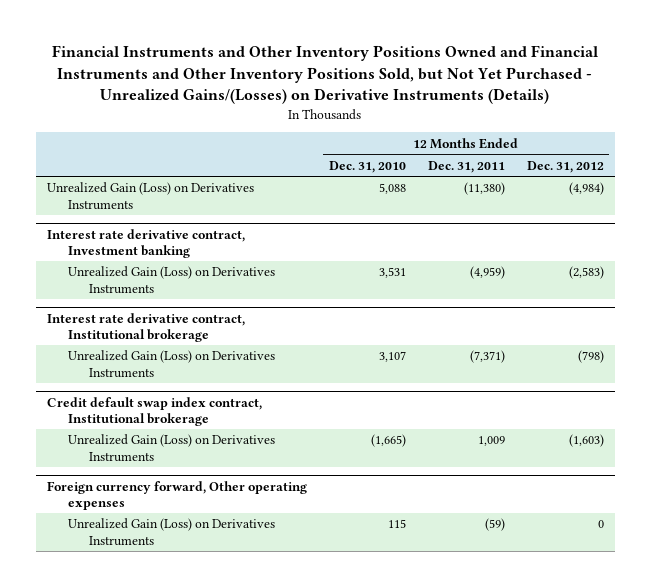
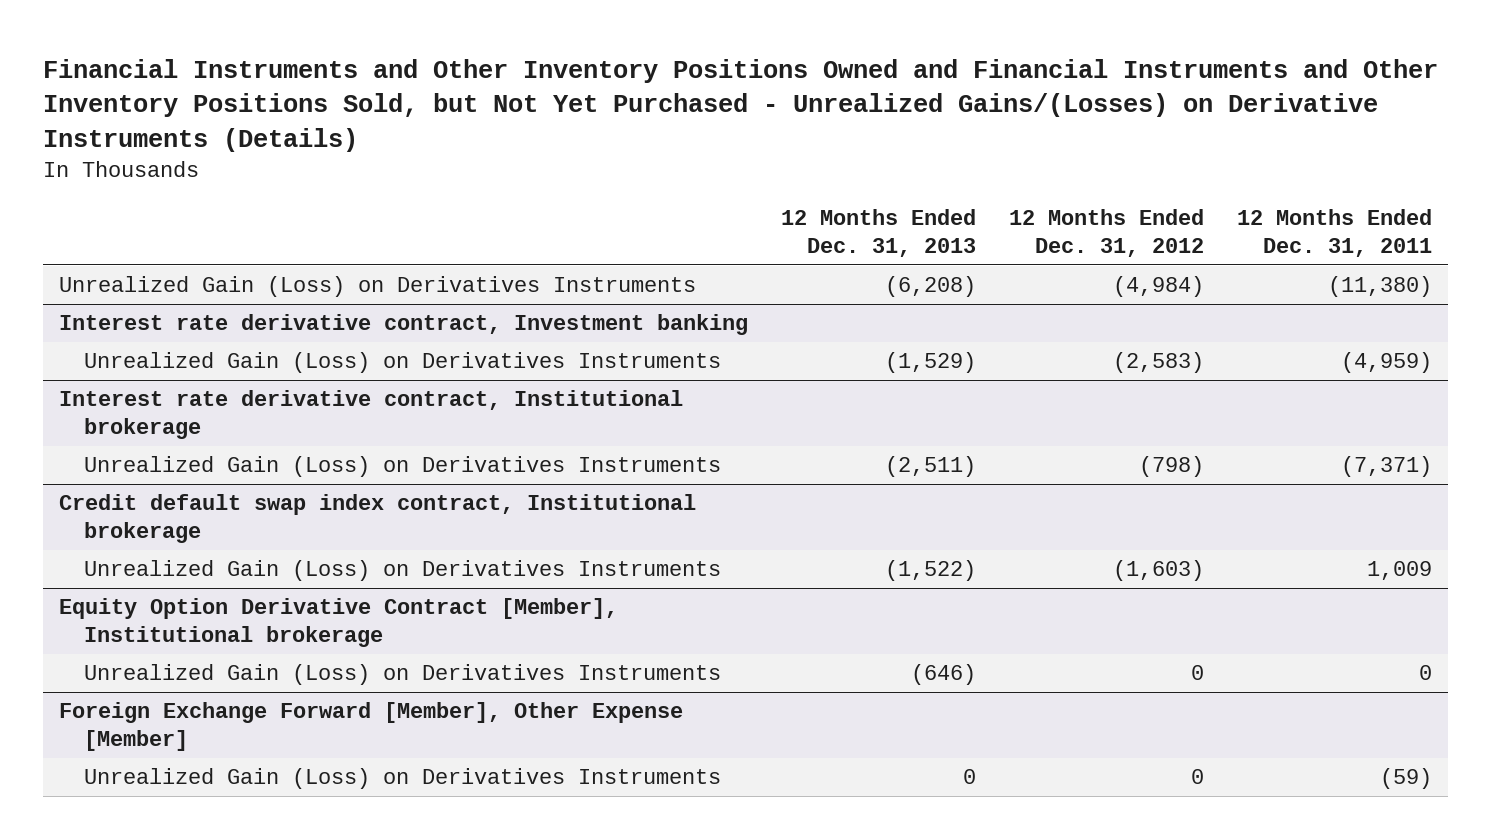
[328,160,406,173] Dec. 31, 2010 -> none
none -> [781,209,977,258] 12 Months Ended Dec. 31, 2013
[47,480,308,510] Foreign currency forward, Other operating expenses -> none
none -> [59,598,619,648] Equity Option Derivative Contract [Member], Institutional brokerage
none -> [84,664,722,686] Unrealized Gain (Loss) on Derivatives Instruments
none -> [59,702,684,752] Foreign Exchange Forward [Member], Other Expense [Member]

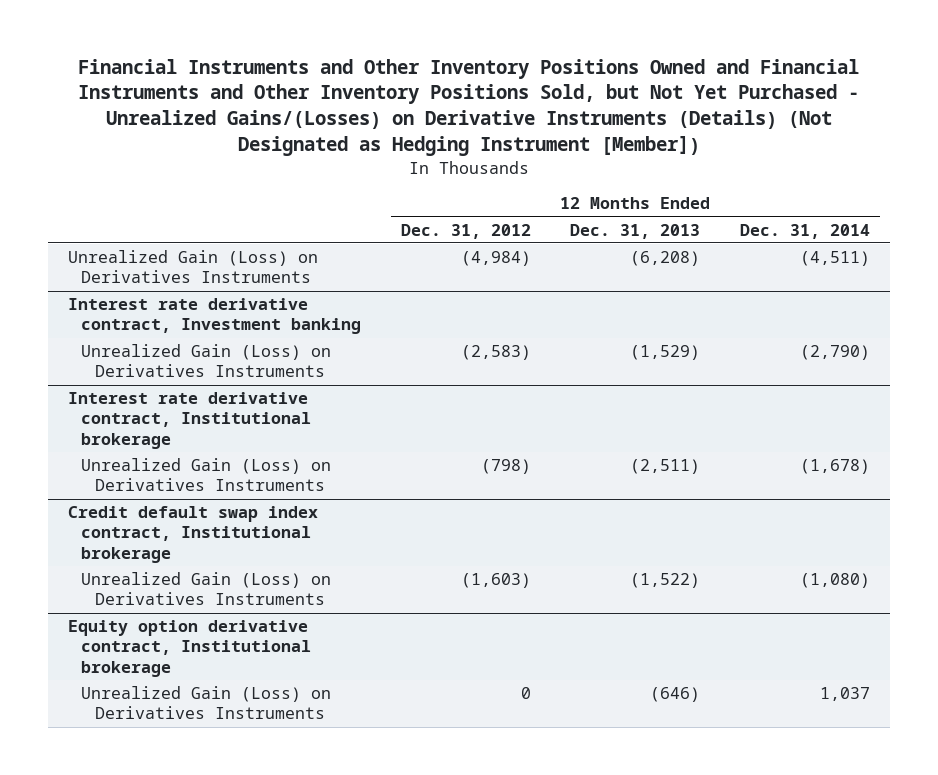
[43,58,1439,152] Financial Instruments and Other Inventory Positions Owned and Financial Instruments and Other Inventory Positions Sold, but Not Yet Purchased - Unrealized Gains/(Losses) on Derivative Instruments (Details) -> [77,58,859,157] Financial Instruments and Other Inventory Positions Owned and Financial Instruments and Other Inventory Positions Sold, but Not Yet Purchased - Unrealized Gains/(Losses) on Derivative Instruments (Details) (Not Designated as Hedging Instrument [Member])
[1236,209,1432,258] 12 Months Ended Dec. 31, 2011 -> none
none -> [740,223,871,239] Dec. 31, 2014
[59,598,619,648] Equity Option Derivative Contract [Member], Institutional brokerage -> [67,620,312,677] Equity option derivative contract, Institutional brokerage
[59,702,684,752] Foreign Exchange Forward [Member], Other Expense [Member] -> none
[84,768,722,790] Unrealized Gain (Loss) on Derivatives Instruments -> none

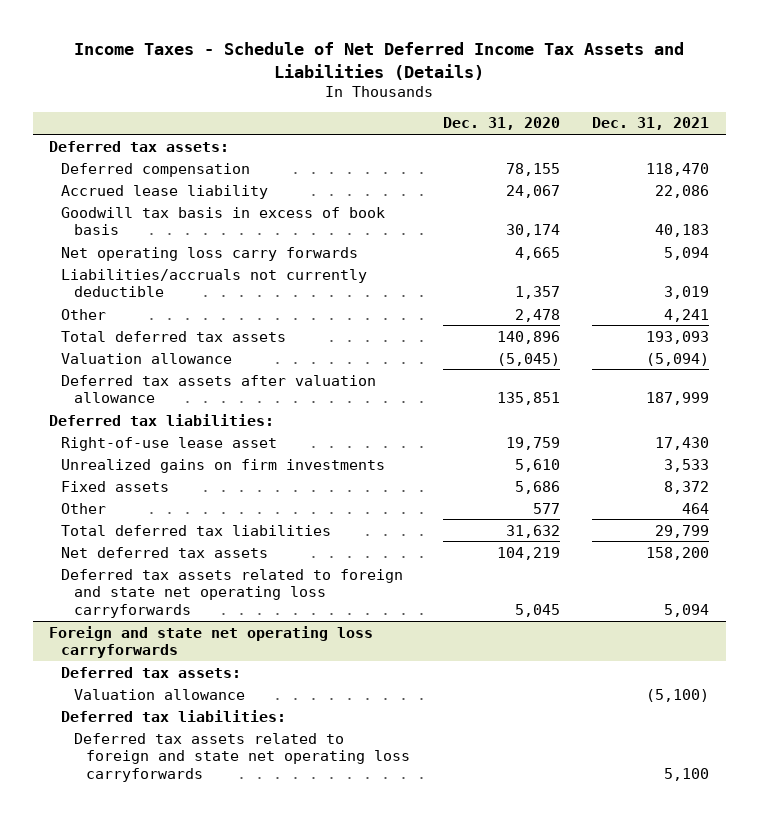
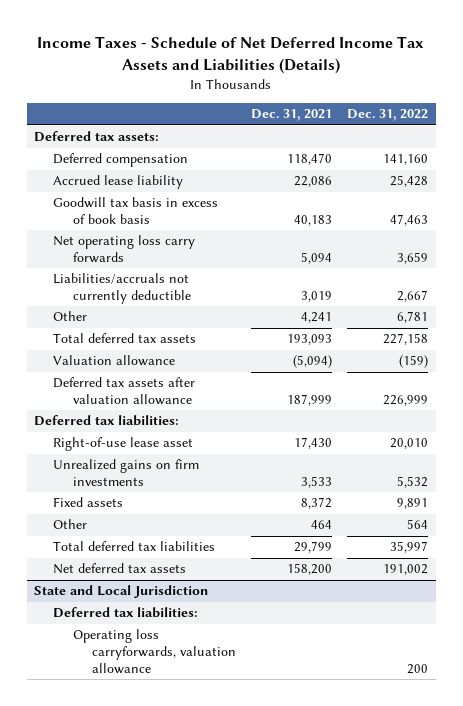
[442,117,560,131] Dec. 31, 2020 -> none
none -> [347,109,429,122] Dec. 31, 2022
[61,568,404,618] Deferred tax assets related to foreign and state net operating loss carryforwards -> none
[49,625,374,659] Foreign and state net operating loss carryforwards -> none
[61,666,242,678] Deferred tax assets: -> none
[73,688,245,700] Valuation allowance -> none
none -> [34,585,209,599] State and Local Jurisdiction
[73,732,410,782] Deferred tax assets related to foreign and state net operating loss carryforwards -> none
none -> [72,629,236,674] Operating loss carryforwards, valuation allowance

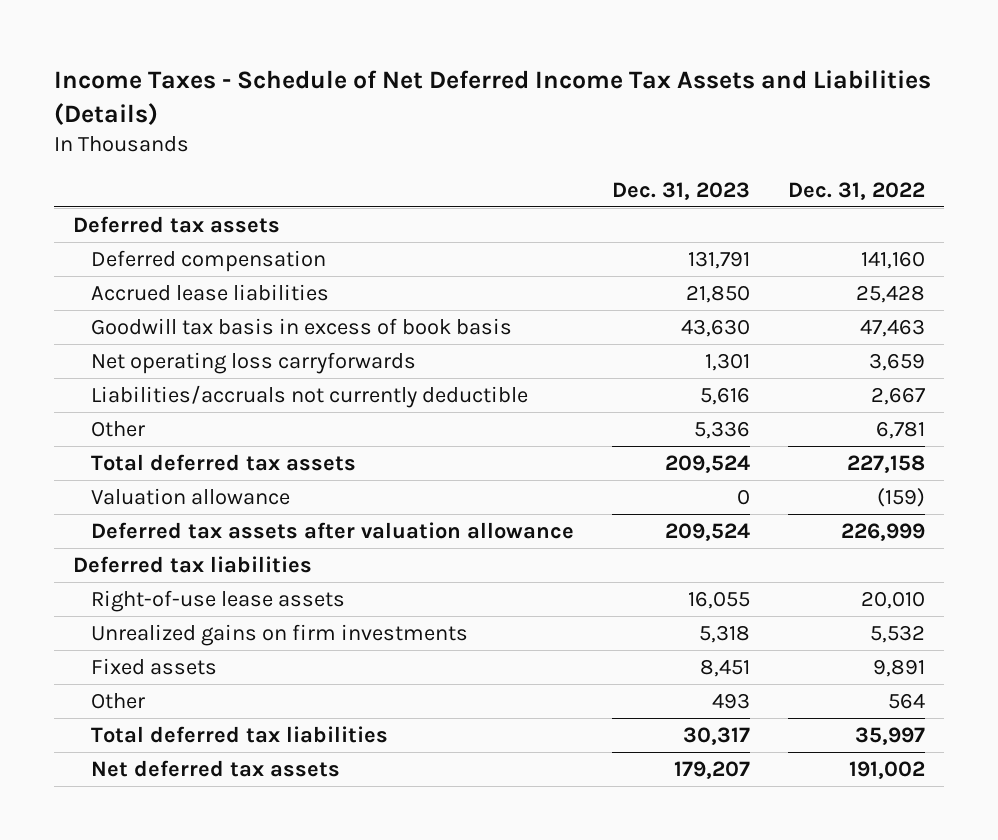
[251,109,333,122] Dec. 31, 2021 -> none
none -> [611,181,750,200] Dec. 31, 2023
[34,131,160,143] Deferred tax assets: -> [73,215,281,233] Deferred tax assets
[53,175,184,190] Accrued lease liability -> [91,283,330,301] Accrued lease liabilities
[53,235,196,264] Net operating loss carry forwards -> [91,351,417,374] Net operating loss carryforwards
[34,415,180,427] Deferred tax liabilities: -> [73,555,313,573] Deferred tax liabilities
[53,437,194,452] Right-of-use lease asset -> [91,589,346,612] Right-of-use lease assets
[34,585,209,599] State and Local Jurisdiction -> none
[53,607,199,619] Deferred tax liabilities: -> none
[72,629,236,674] Operating loss carryforwards, valuation allowance -> none

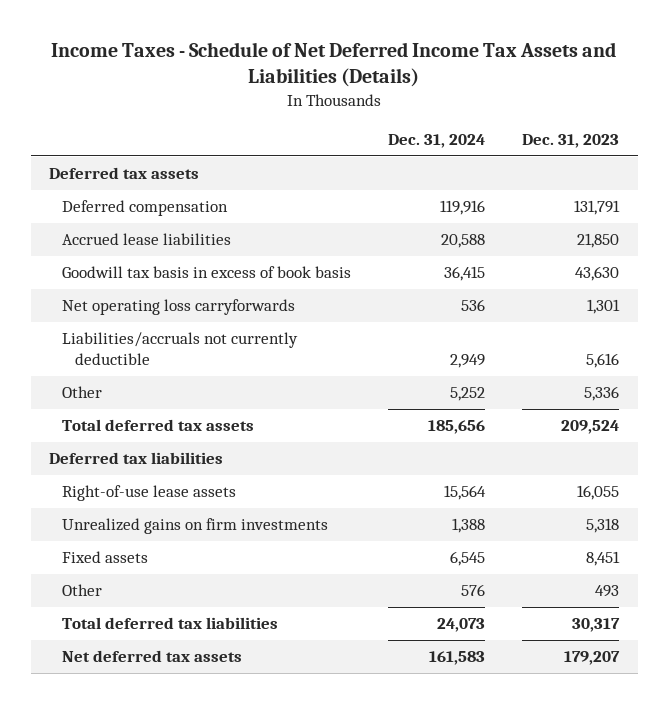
[787,181,925,200] Dec. 31, 2022 -> none
none -> [388,133,486,148] Dec. 31, 2024
[91,487,291,505] Valuation allowance -> none
[91,521,575,539] Deferred tax assets after valuation allowance -> none

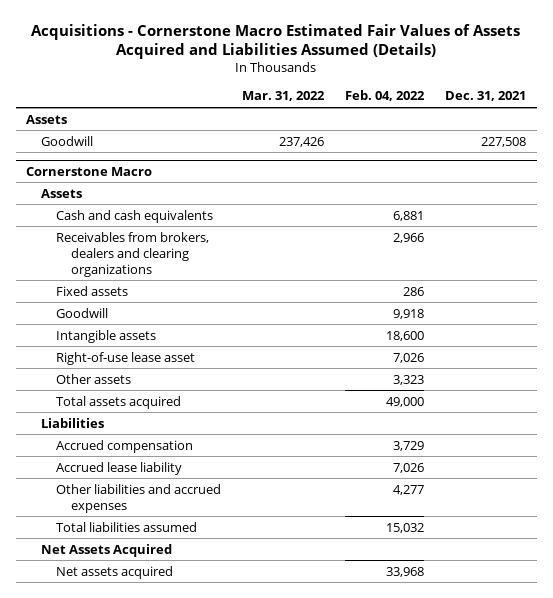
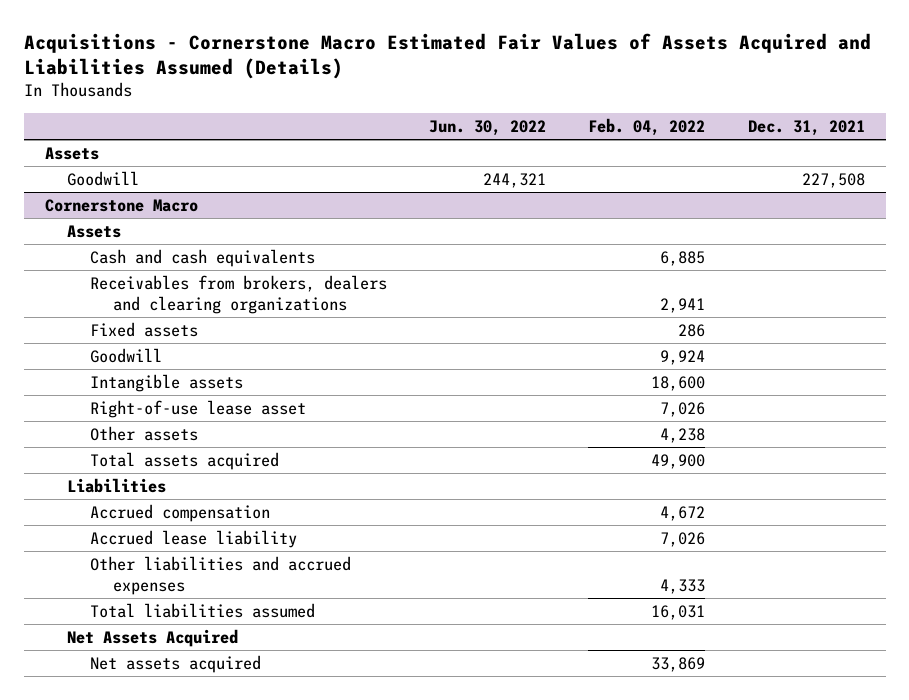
[242,91,326,102] Mar. 31, 2022 -> none
none -> [429,119,547,136] Jun. 30, 2022
[393,210,425,221] 6,881 -> [660,250,706,266] 6,885
[393,232,425,243] 2,966 -> [660,297,706,313] 2,941
[393,308,425,319] 9,918 -> [660,349,706,365] 9,924
[393,374,425,385] 3,323 -> [660,427,706,443] 4,238
[386,396,425,407] 49,000 -> [651,453,706,469] 49,900
[393,440,425,451] 3,729 -> [660,505,706,521] 4,672
[393,484,425,495] 4,277 -> [660,578,706,594] 4,333
[386,522,425,533] 15,032 -> [651,604,706,620] 16,031
[386,566,425,577] 33,968 -> [651,656,706,672] 33,869

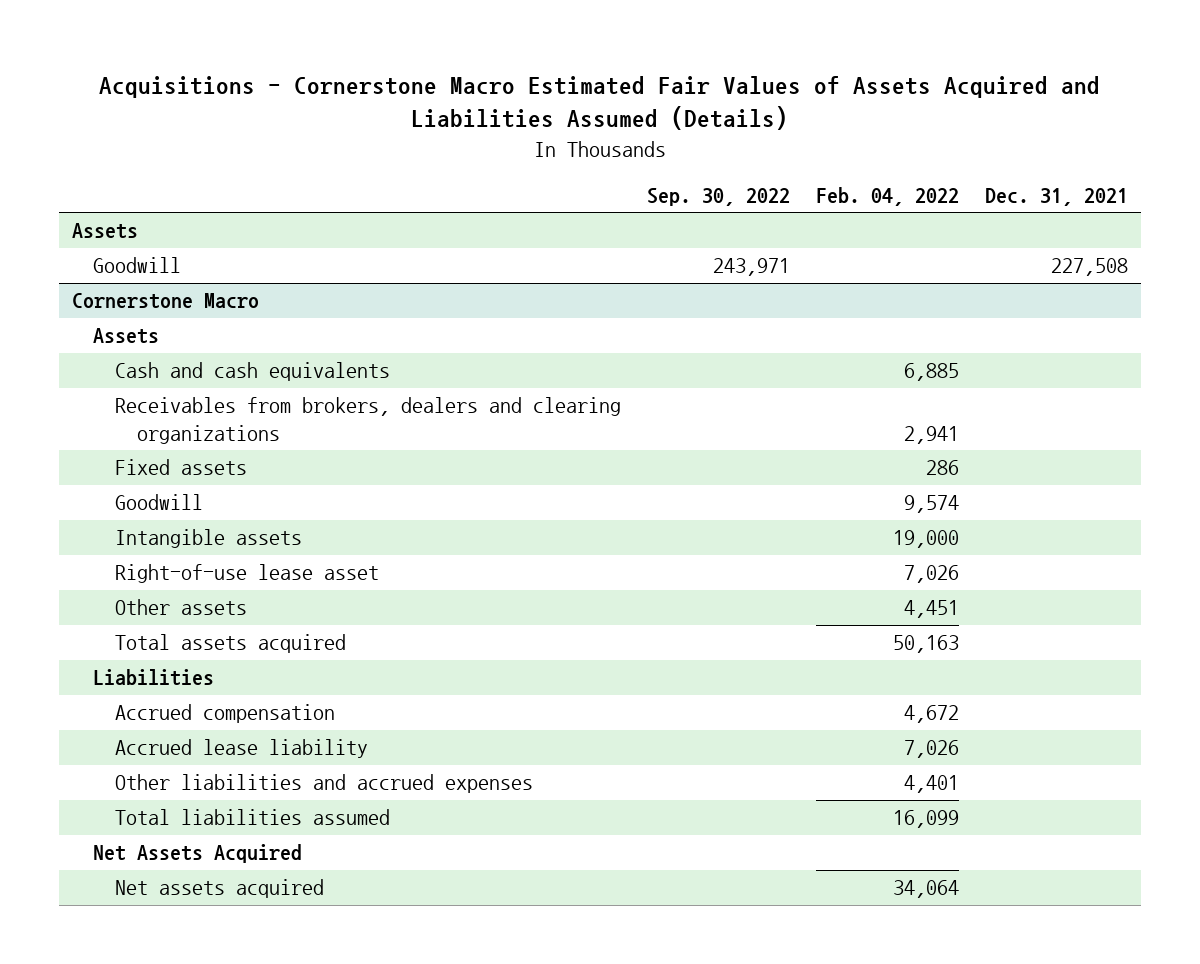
[429,119,547,136] Jun. 30, 2022 -> none
none -> [647,187,791,206] Sep. 30, 2022
[660,349,706,365] 9,924 -> [904,495,960,514] 9,574
[651,375,706,391] 18,600 -> [893,530,960,549] 19,000
[660,427,706,443] 4,238 -> [904,600,960,619] 4,451
[651,453,706,469] 49,900 -> [893,635,960,654] 50,163
[660,578,706,594] 4,333 -> [904,775,960,794] 4,401
[651,604,706,620] 16,031 -> [893,810,960,829] 16,099
[651,656,706,672] 33,869 -> [893,880,960,899] 34,064

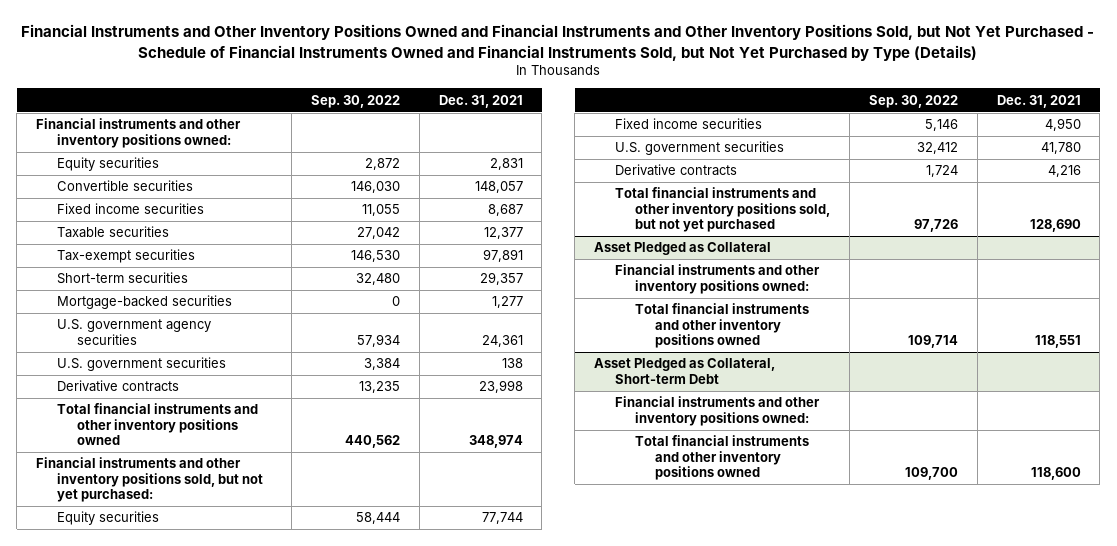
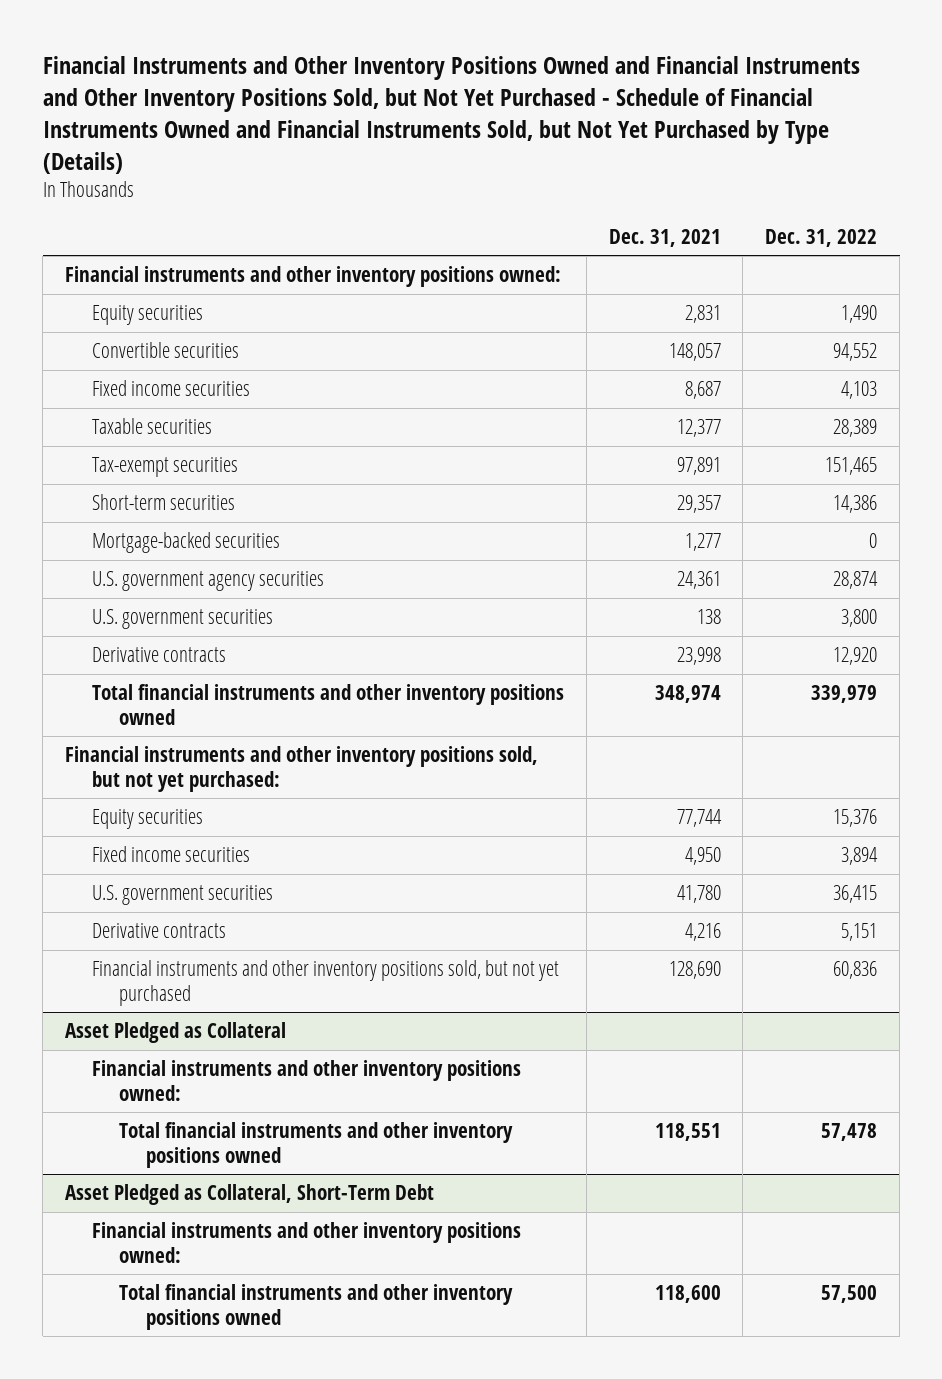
[310,94,400,108] Sep. 30, 2022 -> none
none -> [765,228,878,247] Dec. 31, 2022
[614,187,830,233] Total financial instruments and other inventory positions sold, but not yet purchased -> [91,960,559,1006] Financial instruments and other inventory positions sold, but not yet purchased
[594,358,776,384] Asset Pledged as Collateral, Short-term Debt -> [64,1184,434,1206] Asset Pledged as Collateral, Short-Term Debt

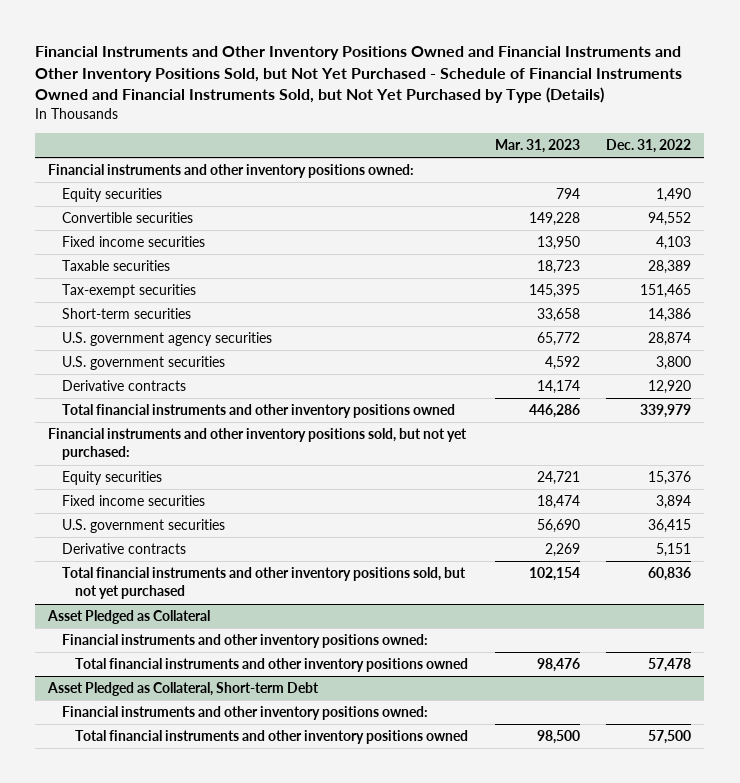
[608,228,721,247] Dec. 31, 2021 -> none
none -> [494,139,580,154] Mar. 31, 2023
[91,532,280,554] Mortgage-backed securities -> none
[91,960,559,1006] Financial instruments and other inventory positions sold, but not yet purchased -> [61,567,466,600] Total financial instruments and other inventory positions sold, but not yet purchased
[64,1184,434,1206] Asset Pledged as Collateral, Short-Term Debt -> [47,682,320,697] Asset Pledged as Collateral, Short-term Debt

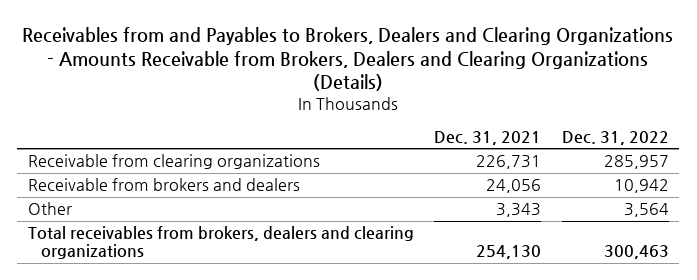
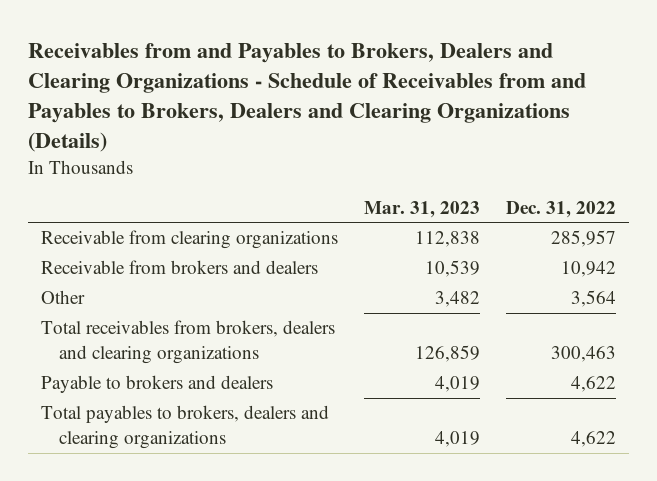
[22,26,674,92] Receivables from and Payables to Brokers, Dealers and Clearing Organizations - Amounts Receivable from Brokers, Dealers and Clearing Organizations (Details) -> [28,43,587,152] Receivables from and Payables to Brokers, Dealers and Clearing Organizations - Schedule of Receivables from and Payables to Brokers, Dealers and Clearing Organizations (Details)
[434,130,542,145] Dec. 31, 2021 -> none
none -> [364,200,481,218] Mar. 31, 2023
none -> [41,375,274,394] Payable to brokers and dealers
none -> [41,405,330,450] Total payables to brokers, dealers and clearing organizations

